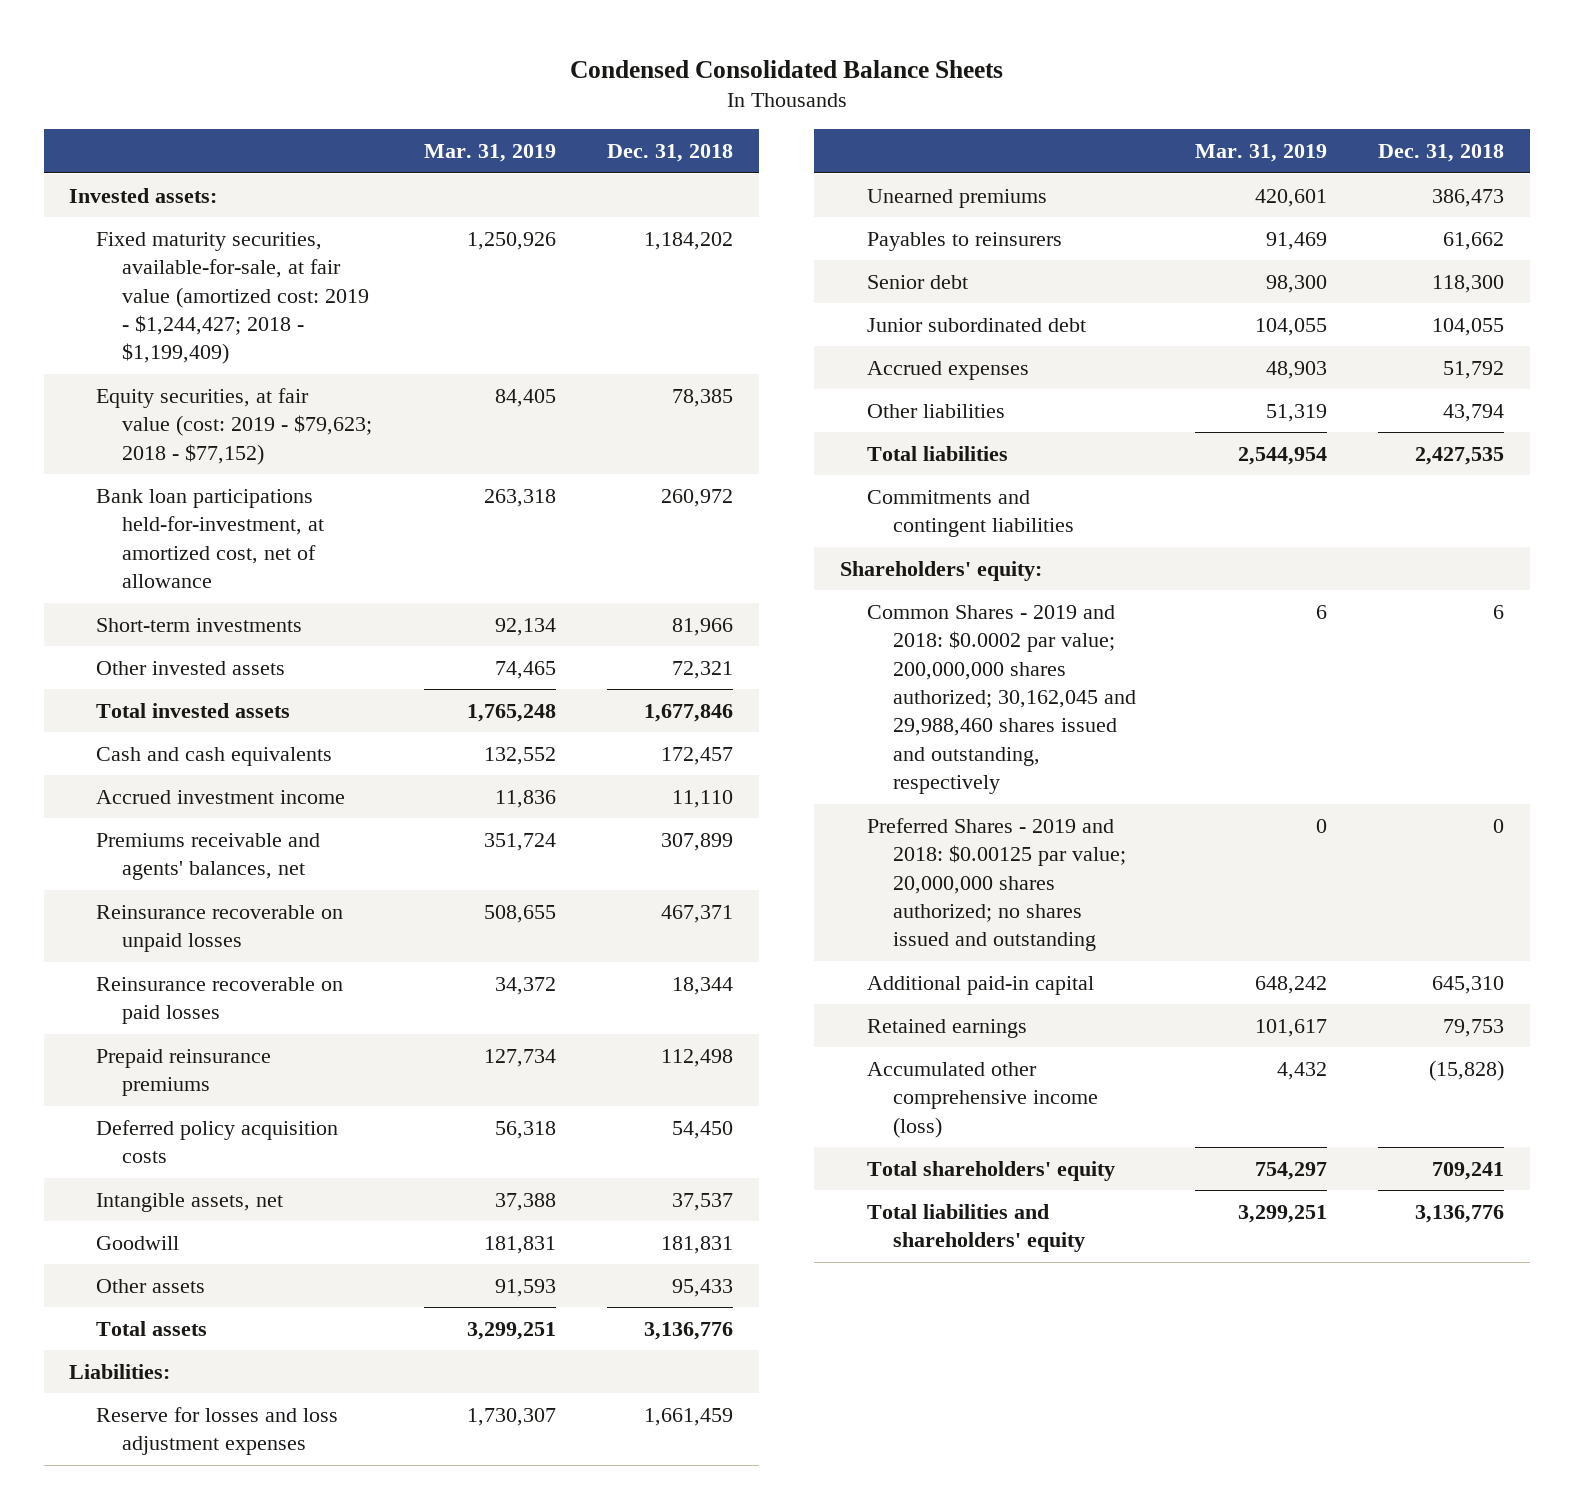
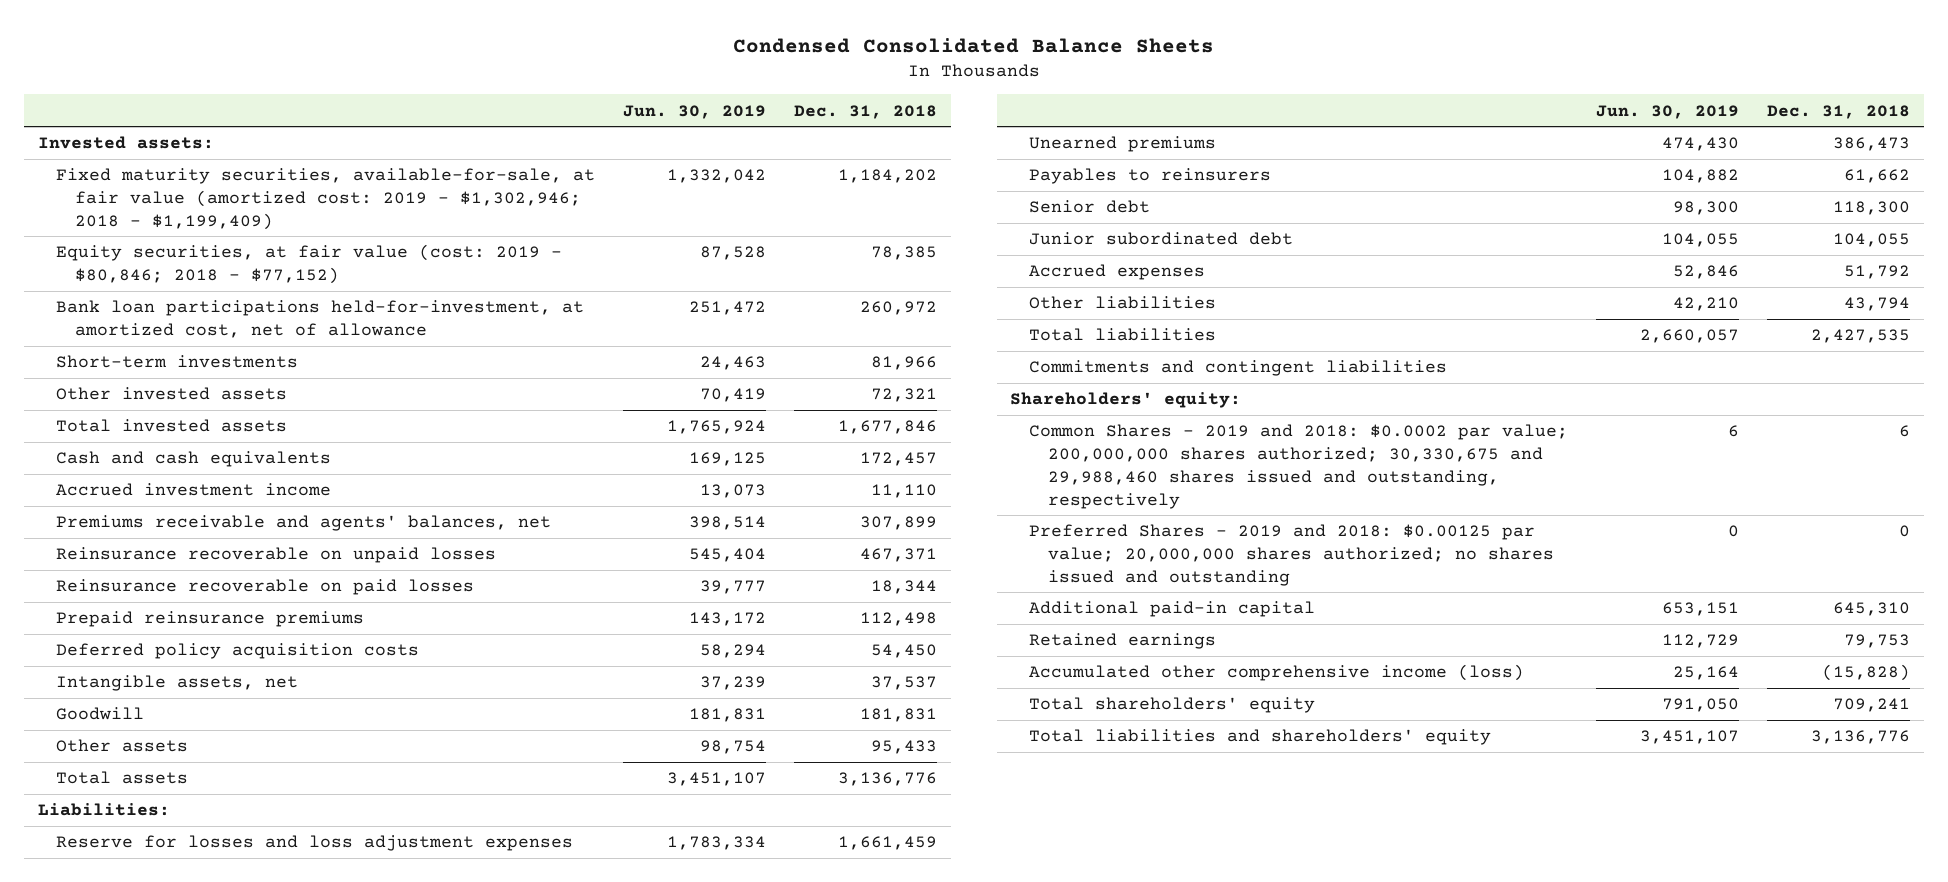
[423,144,556,163] Mar. 31, 2019 -> none
none -> [623,104,767,119] Jun. 30, 2019
[95,231,370,365] Fixed maturity securities, available-for-sale, at fair value (amortized cost: 2019 - $1,244,427; 2018 - $1,199,409) -> [56,168,596,230] Fixed maturity securities, available-for-sale, at fair value (amortized cost: 2019 - $1,302,946; 2018 - $1,199,409)
[95,387,373,465] Equity securities, at fair value (cost: 2019 - $79,623; 2018 - $77,152) -> [56,244,563,284] Equity securities, at fair value (cost: 2019 - $80,846; 2018 - $77,152)
[866,604,1136,795] Common Shares - 2019 and 2018: $0.0002 par value; 200,000,000 shares authorized; 30,162,045 and 29,988,460 shares issued and outstanding, respectively -> [1029,424,1569,509] Common Shares - 2019 and 2018: $0.0002 par value; 200,000,000 shares authorized; 30,330,675 and 29,988,460 shares issued and outstanding, respectively

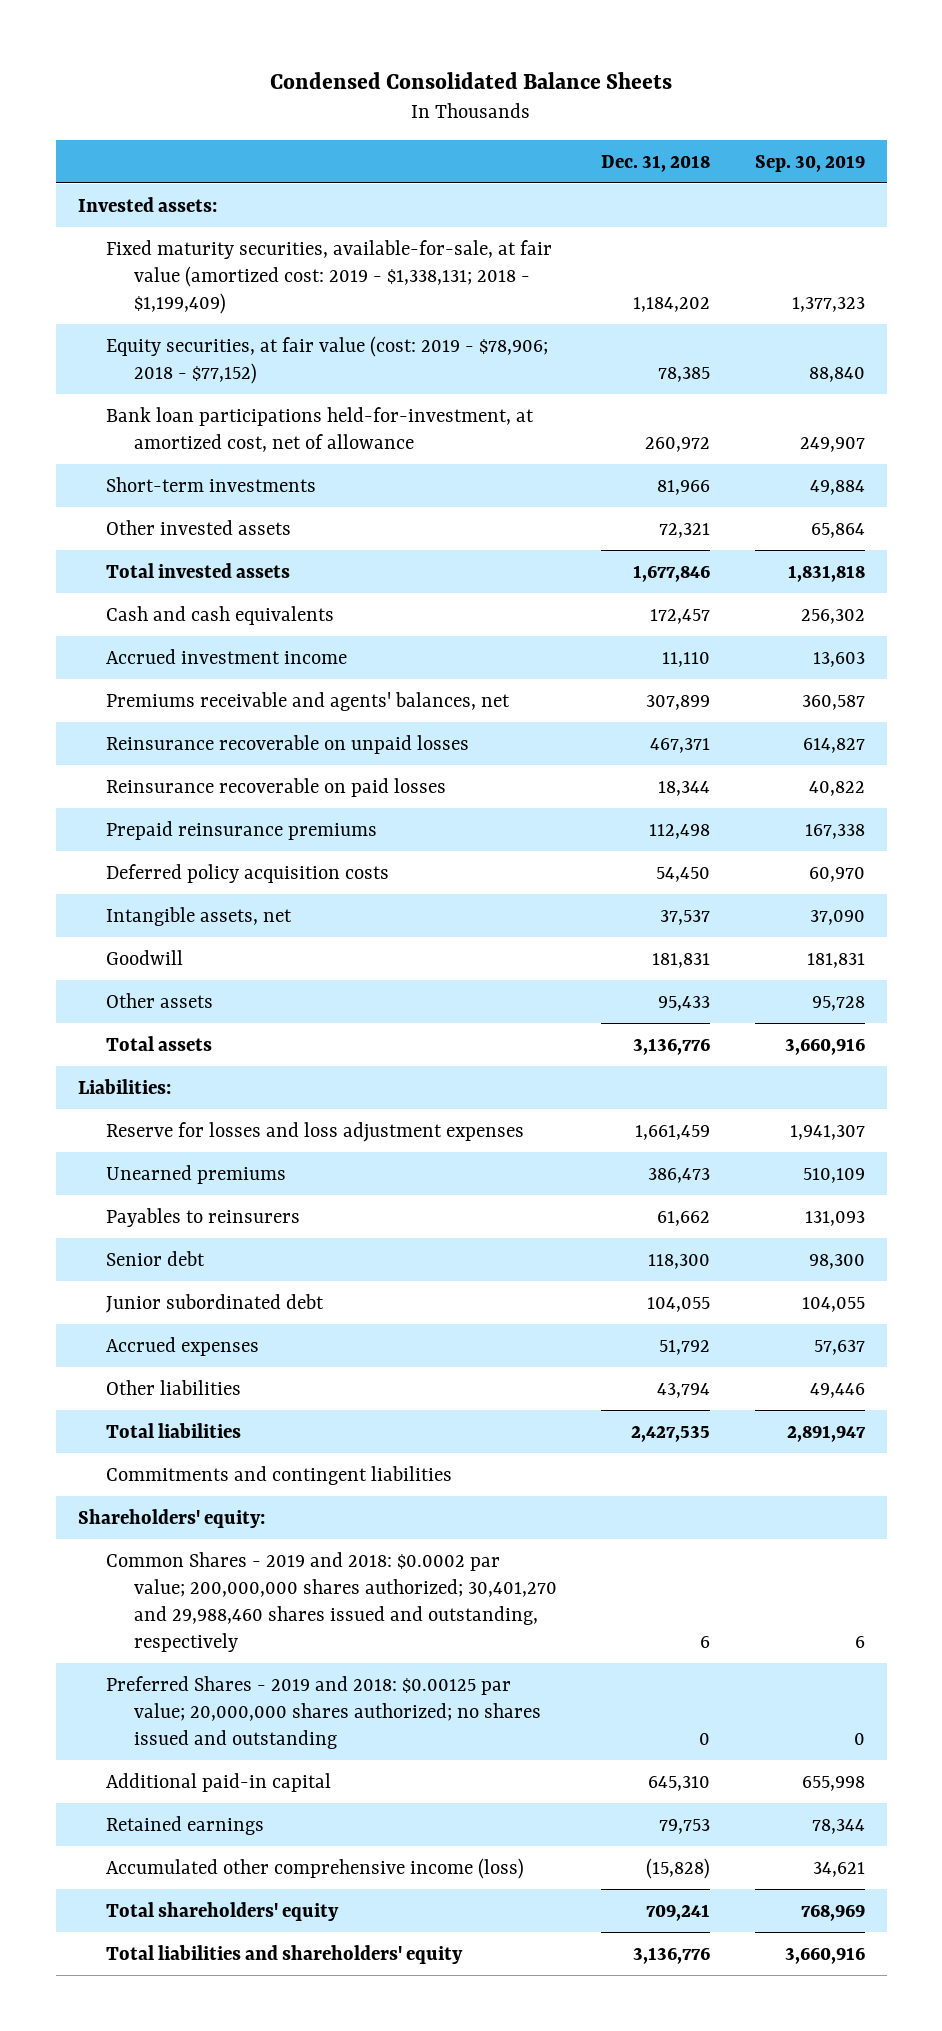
[623,104,767,119] Jun. 30, 2019 -> none
none -> [754,154,865,172] Sep. 30, 2019
[56,168,596,230] Fixed maturity securities, available-for-sale, at fair value (amortized cost: 2019 - $1,302,946; 2018 - $1,199,409) -> [106,239,553,314] Fixed maturity securities, available-for-sale, at fair value (amortized cost: 2019 - $1,338,131; 2018 - $1,199,409)
[56,244,563,284] Equity securities, at fair value (cost: 2019 - $80,846; 2018 - $77,152) -> [106,335,549,384] Equity securities, at fair value (cost: 2019 - $78,906; 2018 - $77,152)
[1029,424,1569,509] Common Shares - 2019 and 2018: $0.0002 par value; 200,000,000 shares authorized; 30,330,675 and 29,988,460 shares issued and outstanding, respectively -> [106,1551,558,1653] Common Shares - 2019 and 2018: $0.0002 par value; 200,000,000 shares authorized; 30,401,270 and 29,988,460 shares issued and outstanding, respectively

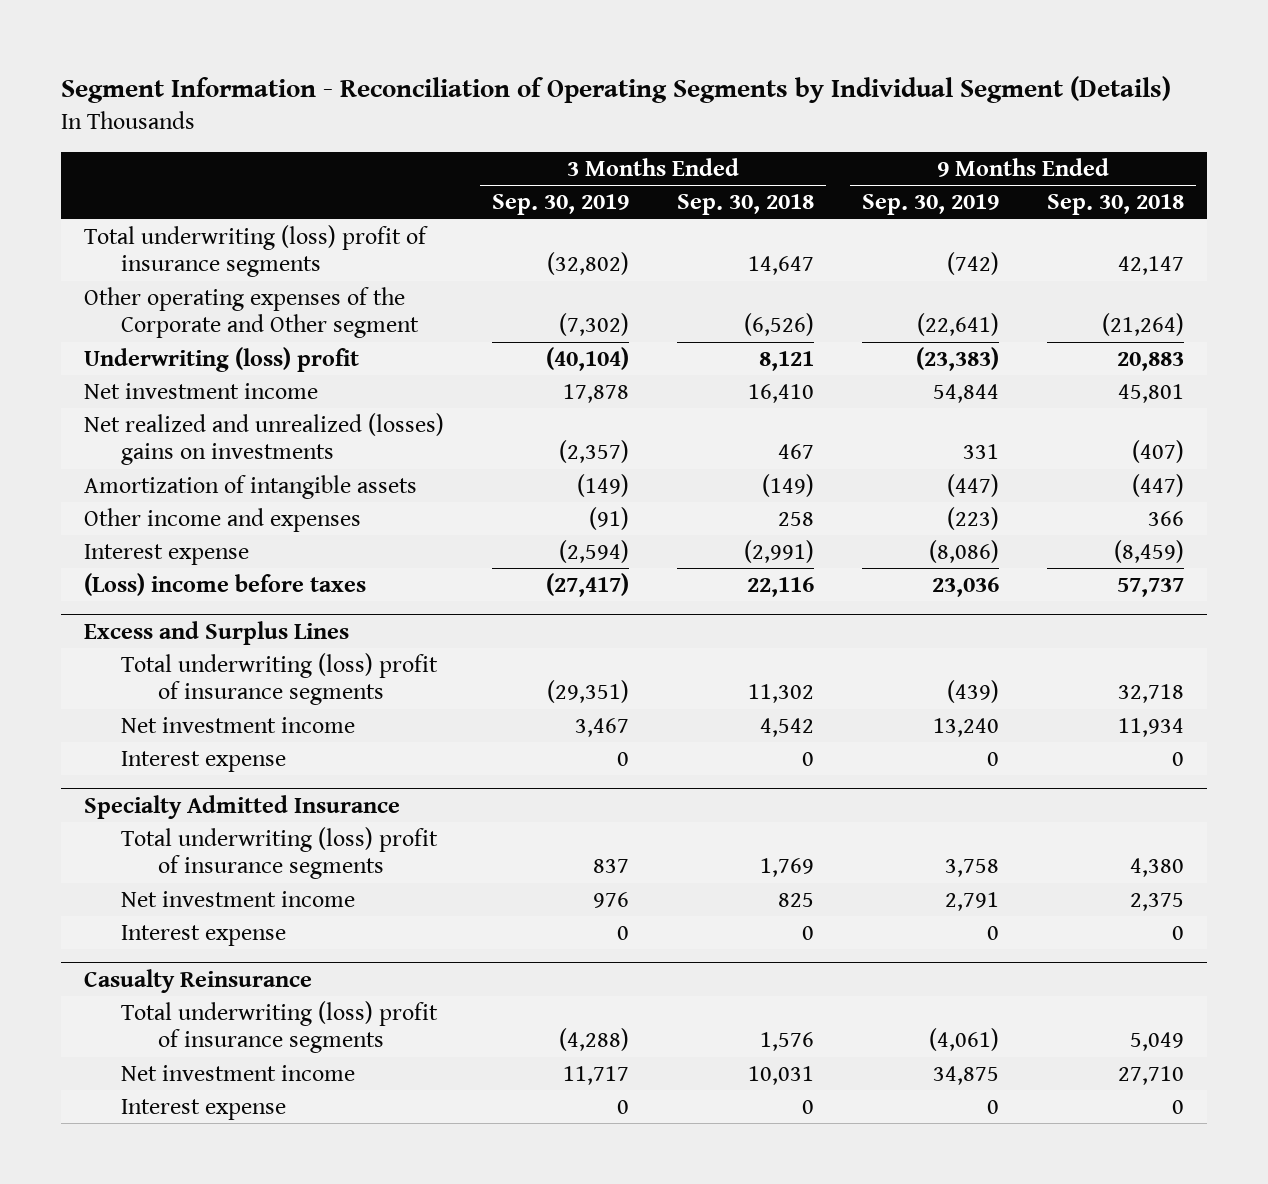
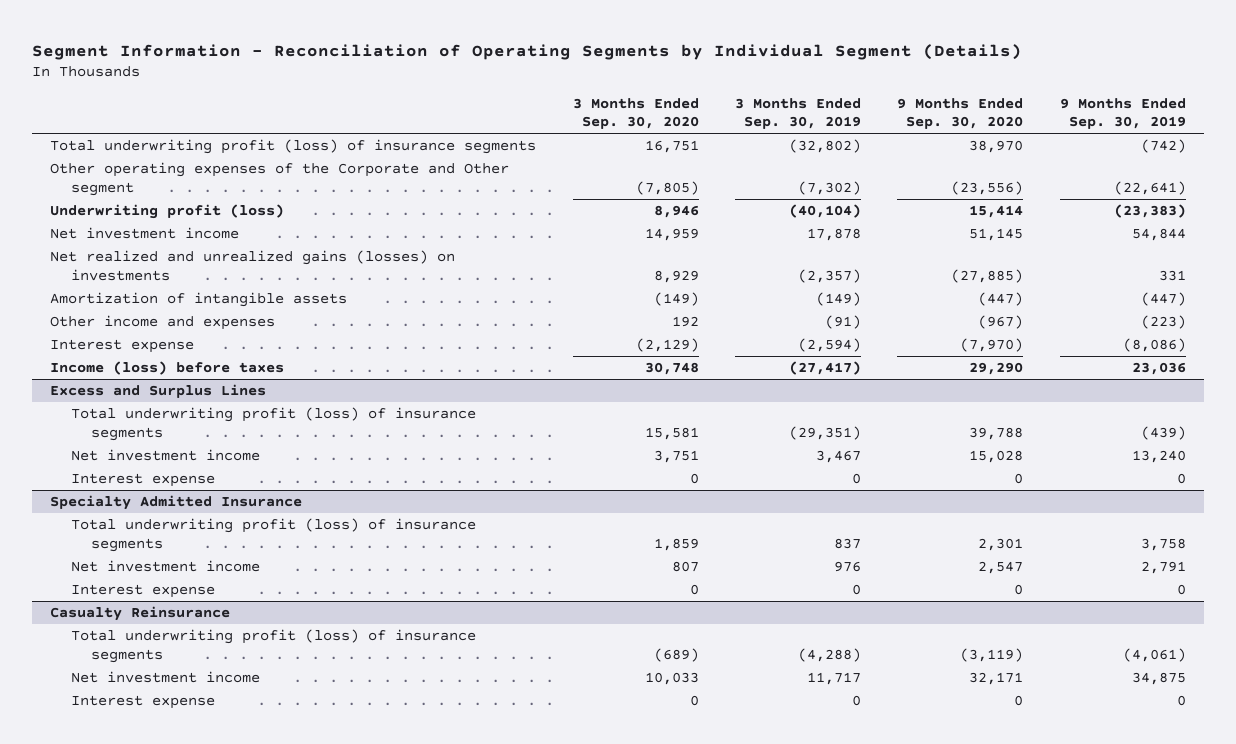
[677,194,815,216] Sep. 30, 2018 -> none
[1046,194,1184,216] Sep. 30, 2018 -> none
none -> [572,97,699,130] 3 Months Ended Sep. 30, 2020
none -> [897,97,1024,130] 9 Months Ended Sep. 30, 2020
[84,224,429,278] Total underwriting (loss) profit of insurance segments -> [50,138,537,154] Total underwriting profit (loss) of insurance segments
[84,346,360,372] Underwriting (loss) profit -> [50,203,285,219] Underwriting profit (loss)
[84,412,445,466] Net realized and unrealized (losses) gains on investments -> [50,249,456,281] Net realized and unrealized gains (losses) on investments
[84,572,367,596] (Loss) income before taxes -> [50,360,285,375] Income (loss) before taxes
[121,652,439,706] Total underwriting (loss) profit of insurance segments -> [70,406,476,441] Total underwriting profit (loss) of insurance segments
[121,826,439,880] Total underwriting (loss) profit of insurance segments -> [70,517,476,552] Total underwriting profit (loss) of insurance segments
[121,1000,439,1054] Total underwriting (loss) profit of insurance segments -> [70,628,476,663] Total underwriting profit (loss) of insurance segments

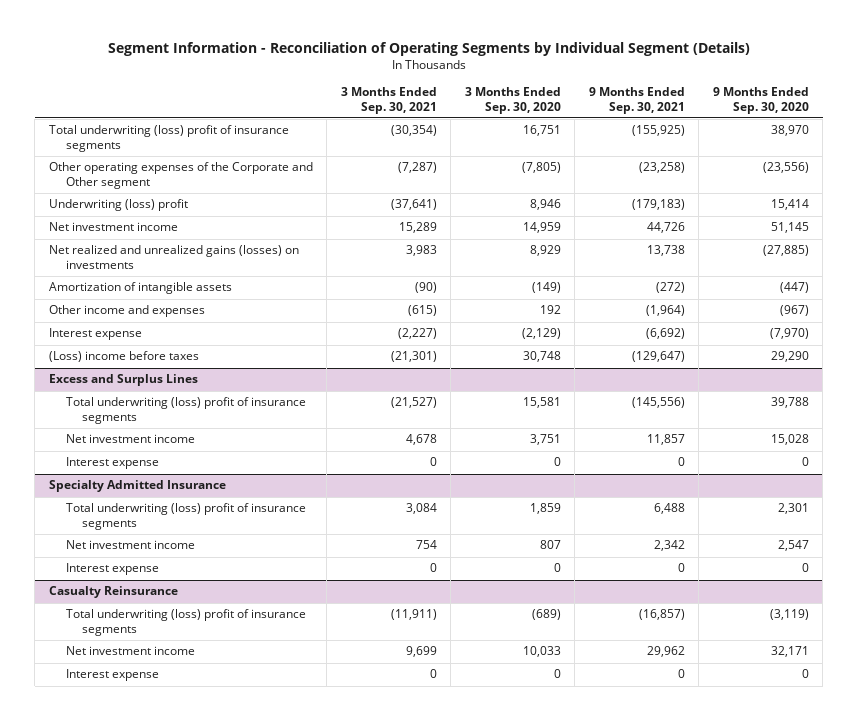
[734,97,861,130] 3 Months Ended Sep. 30, 2019 -> none
[1059,97,1186,130] 9 Months Ended Sep. 30, 2019 -> none
none -> [340,87,437,114] 3 Months Ended Sep. 30, 2021
none -> [588,87,685,114] 9 Months Ended Sep. 30, 2021
[50,138,537,154] Total underwriting profit (loss) of insurance segments -> [48,125,289,152] Total underwriting (loss) profit of insurance segments
[50,203,285,219] Underwriting profit (loss) -> [48,199,188,212] Underwriting (loss) profit
[50,360,285,375] Income (loss) before taxes -> [48,351,199,363] (Loss) income before taxes
[70,406,476,441] Total underwriting profit (loss) of insurance segments -> [65,397,306,424] Total underwriting (loss) profit of insurance segments
[70,517,476,552] Total underwriting profit (loss) of insurance segments -> [65,503,306,530] Total underwriting (loss) profit of insurance segments
[70,628,476,663] Total underwriting profit (loss) of insurance segments -> [65,609,306,636] Total underwriting (loss) profit of insurance segments

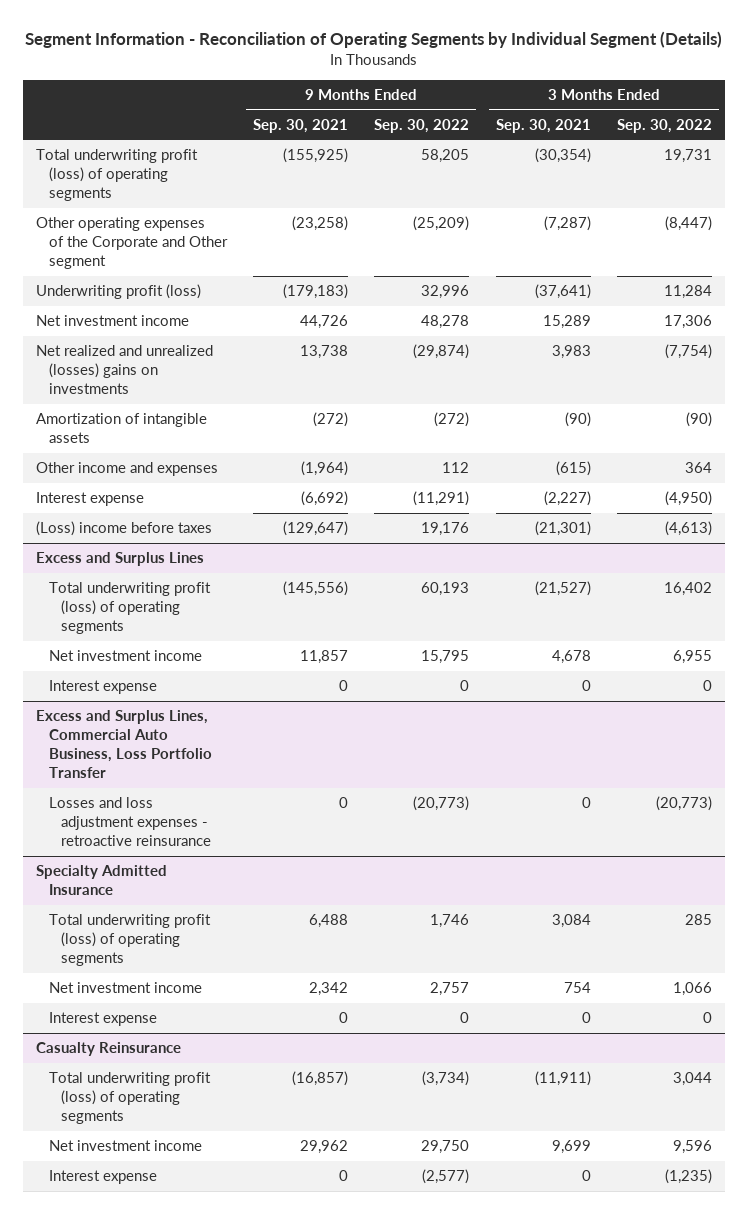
[464,87,561,114] 3 Months Ended Sep. 30, 2020 -> none
[712,87,809,114] 9 Months Ended Sep. 30, 2020 -> none
none -> [374,118,470,133] Sep. 30, 2022
none -> [617,118,713,133] Sep. 30, 2022
[48,125,289,152] Total underwriting (loss) profit of insurance segments -> [35,149,198,202] Total underwriting profit (loss) of operating segments
[48,199,188,212] Underwriting (loss) profit -> [35,284,201,300] Underwriting profit (loss)
[48,245,299,269] Net realized and unrealized gains (losses) on investments -> [35,345,213,395] Net realized and unrealized (losses) gains on investments
[65,397,306,424] Total underwriting (loss) profit of insurance segments -> [48,582,211,635] Total underwriting profit (loss) of operating segments
none -> [35,710,212,779] Excess and Surplus Lines, Commercial Auto Business, Loss Portfolio Transfer
none -> [48,797,212,847] Losses and loss adjustment expenses - retroactive reinsurance
[65,503,306,530] Total underwriting (loss) profit of insurance segments -> [48,914,211,967] Total underwriting profit (loss) of operating segments
[65,609,306,636] Total underwriting (loss) profit of insurance segments -> [48,1072,211,1125] Total underwriting profit (loss) of operating segments

